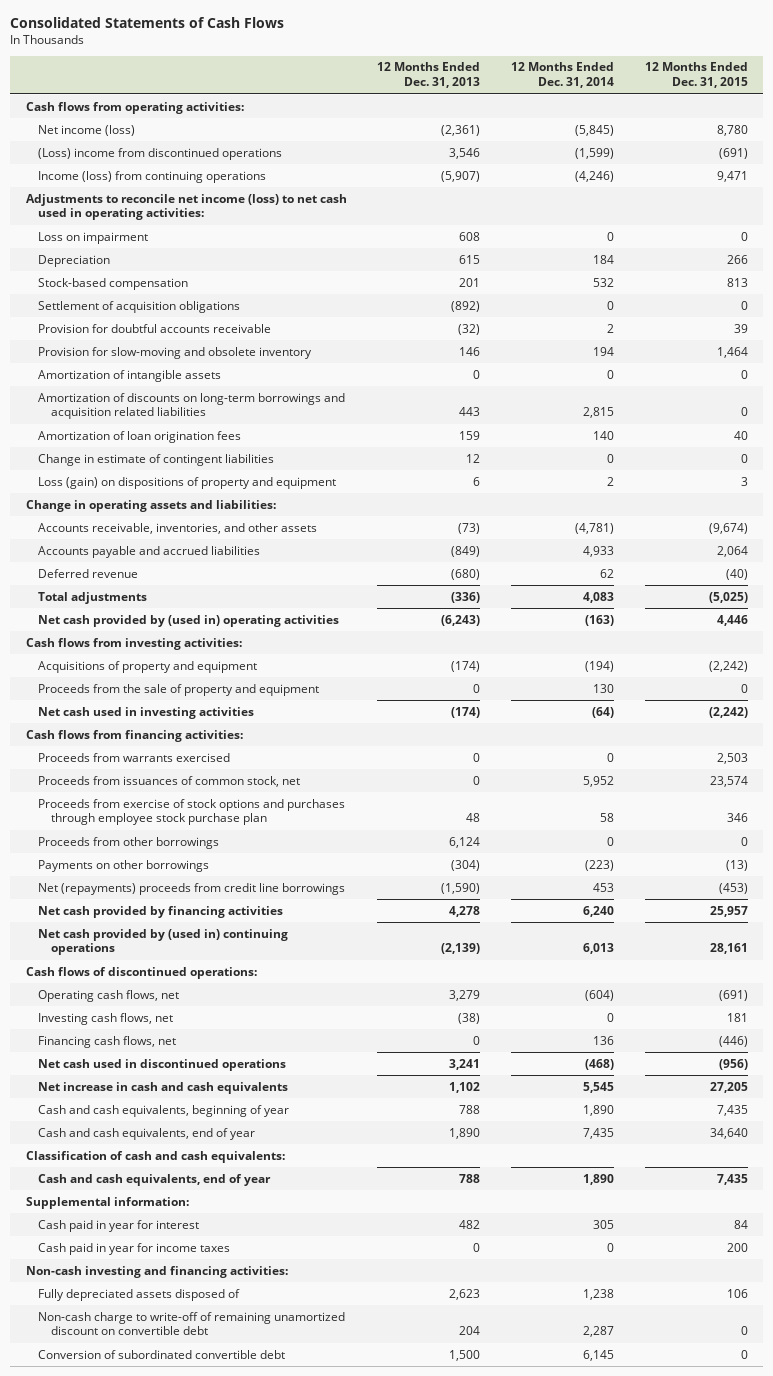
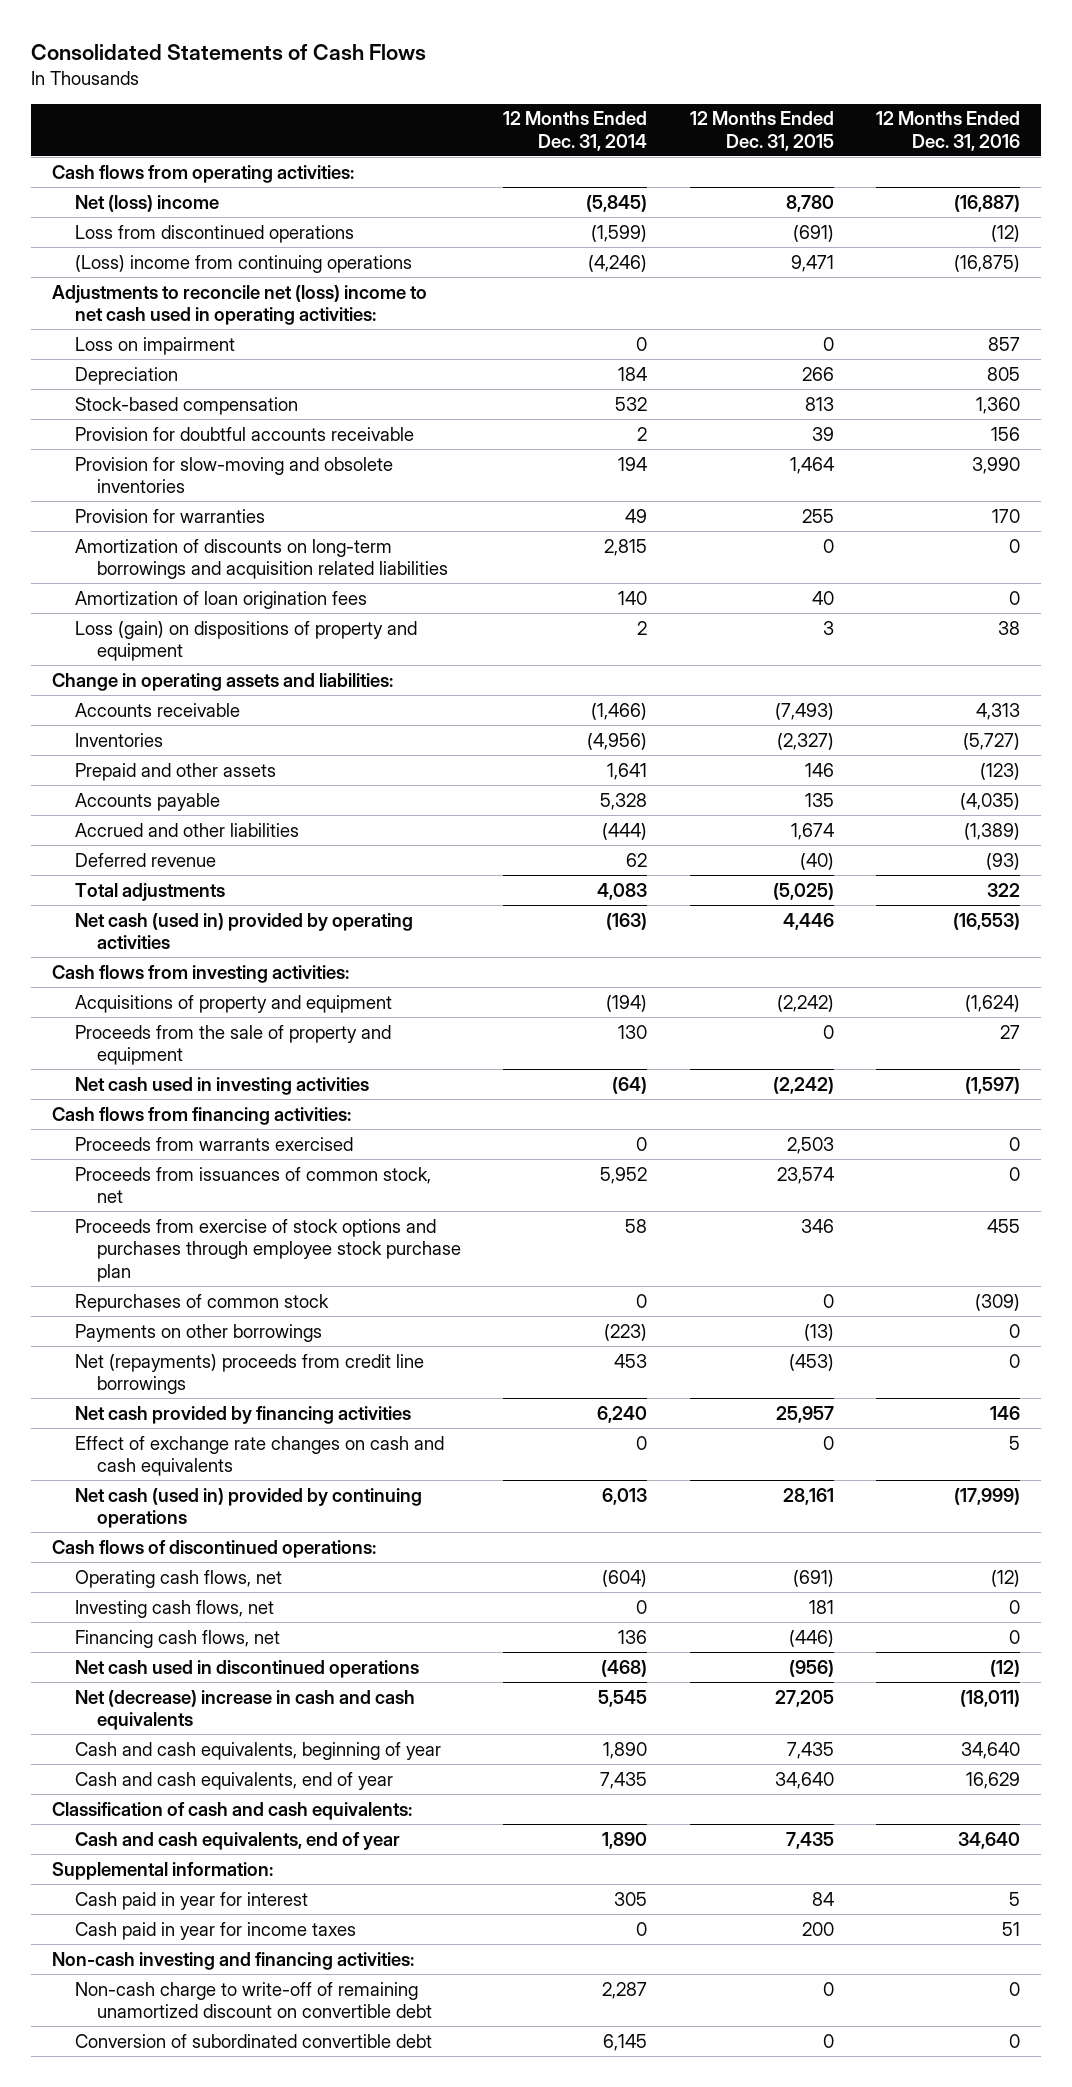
[377,62,481,89] 12 Months Ended Dec. 31, 2013 -> none
none -> [876,111,1021,151] 12 Months Ended Dec. 31, 2016
[38,124,136,136] Net income (loss) -> [74,194,219,212] Net (loss) income
[38,147,283,160] (Loss) income from discontinued operations -> [74,224,354,243] Loss from discontinued operations
[38,170,267,183] Income (loss) from continuing operations -> [74,254,412,273] (Loss) income from continuing operations
[25,193,347,221] Adjustments to reconcile net income (loss) to net cash used in operating activities: -> [52,284,428,326] Adjustments to reconcile net (loss) income to net cash used in operating activities:
[38,300,241,313] Settlement of acquisition obligations -> none
[38,369,222,382] Amortization of intangible assets -> none
[38,346,313,359] Provision for slow-moving and obsolete inventory -> [74,456,393,494] Provision for slow-moving and obsolete inventories
none -> [74,508,265,523] Provision for warranties
[38,453,275,466] Change in estimate of contingent liabilities -> none
[38,522,318,534] Accounts receivable, inventories, and other assets -> none
none -> [74,702,240,717] Accounts receivable
none -> [74,732,163,747] Inventories
none -> [74,762,276,781] Prepaid and other assets
[38,545,261,558] Accounts payable and accrued liabilities -> [74,792,220,811] Accounts payable
[582,545,614,557] 4,933 -> [600,792,648,810] 5,328
[716,545,748,557] 2,064 -> [804,792,834,807] 135
none -> [74,822,299,837] Accrued and other liabilities
[38,614,340,627] Net cash provided by (used in) operating activities -> [74,912,413,950] Net cash (used in) provided by operating activities
[38,836,220,849] Proceeds from other borrowings -> none
none -> [74,1293,329,1312] Repurchases of common stock
none -> [74,1435,444,1477] Effect of exchange rate changes on cash and cash equivalents
[38,928,289,956] Net cash provided by (used in) continuing operations -> [74,1487,422,1529] Net cash (used in) provided by continuing operations
[38,1081,289,1094] Net increase in cash and cash equivalents -> [74,1689,415,1731] Net (decrease) increase in cash and cash equivalents
[38,1288,241,1301] Fully depreciated assets disposed of -> none

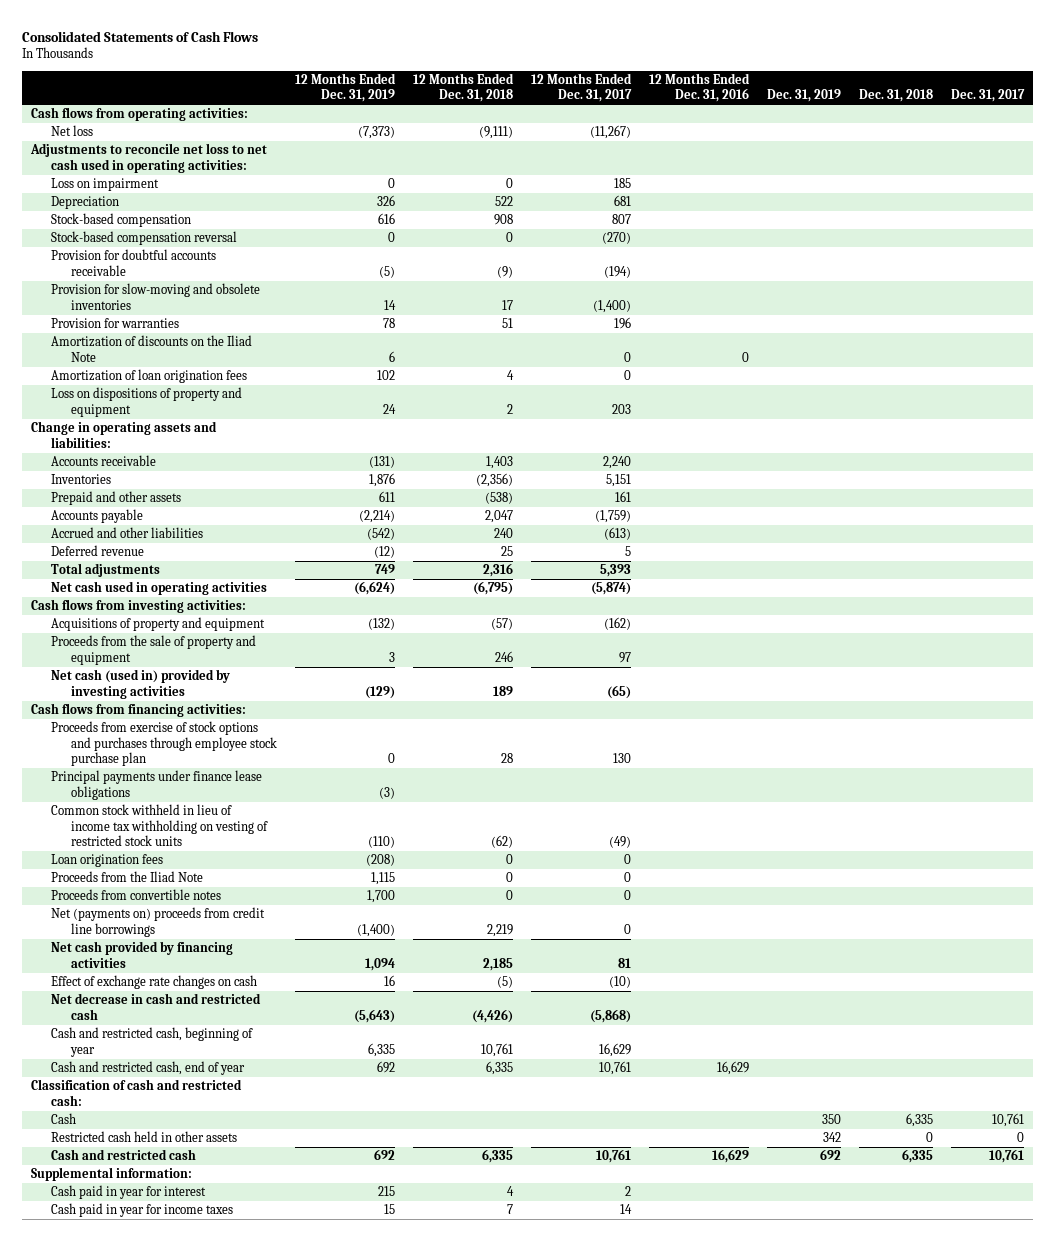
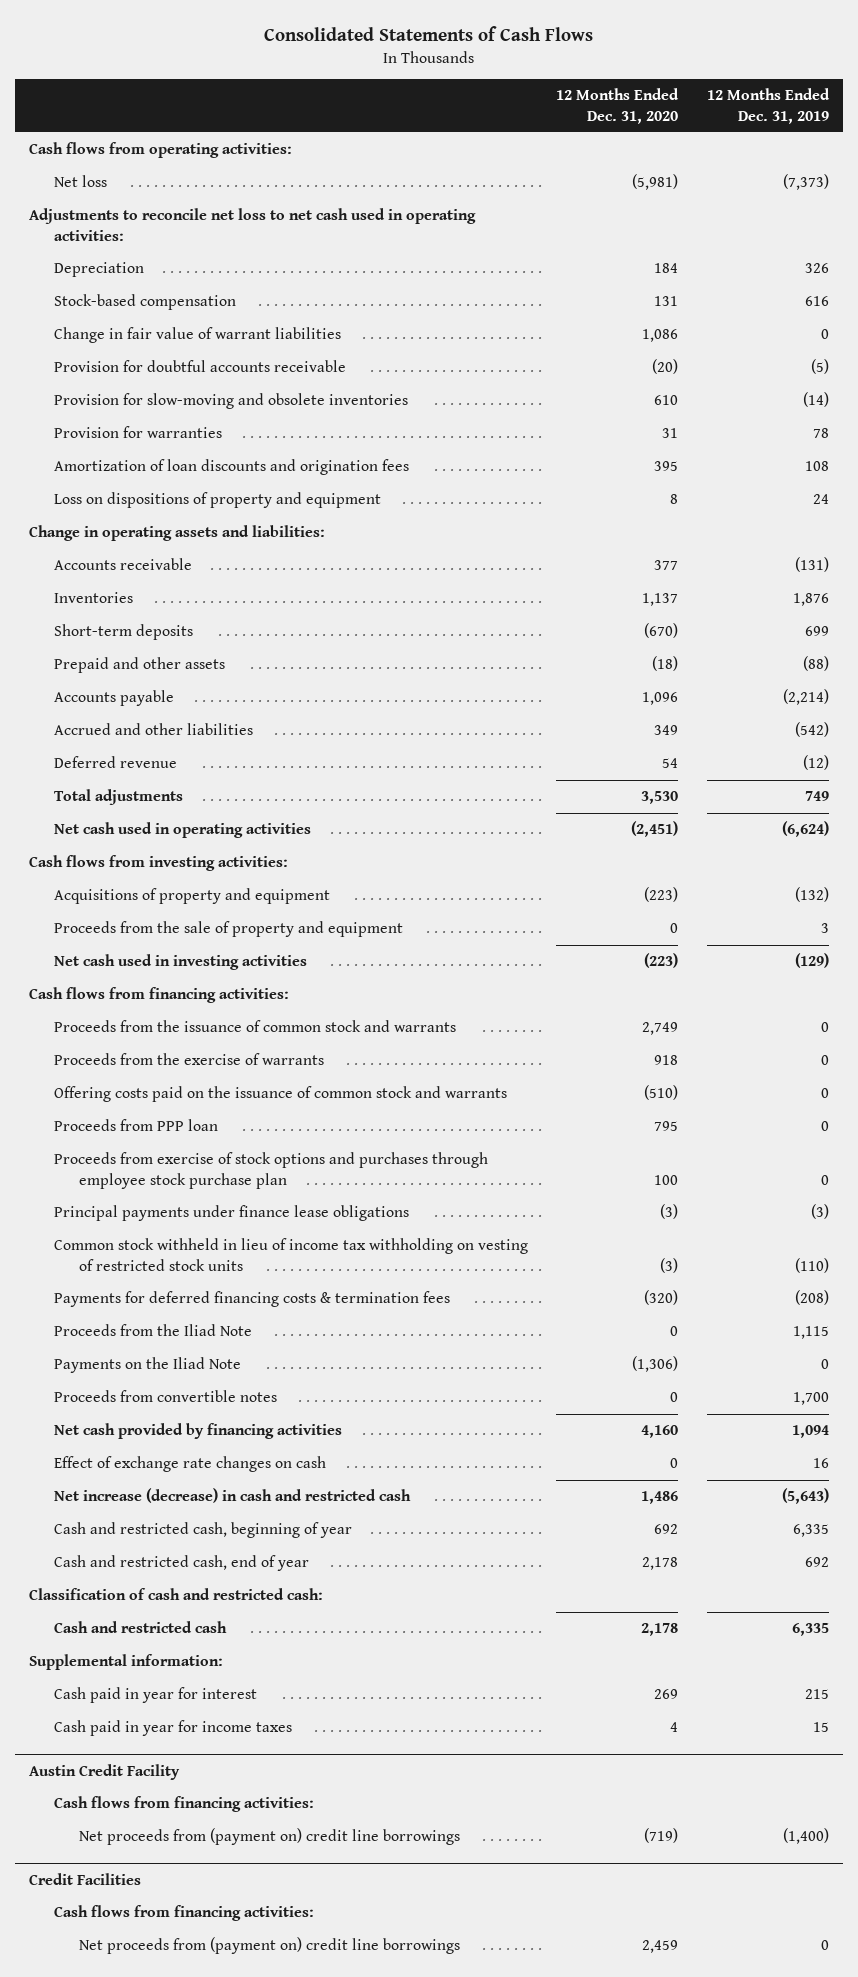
[412,73,514,103] 12 Months Ended Dec. 31, 2018 -> none
[530,73,632,103] 12 Months Ended Dec. 31, 2017 -> none
[648,73,750,103] 12 Months Ended Dec. 31, 2016 -> none
[766,89,841,103] Dec. 31, 2019 -> none
[858,89,933,103] Dec. 31, 2018 -> none
[950,89,1025,103] Dec. 31, 2017 -> none
none -> [556,88,680,124] 12 Months Ended Dec. 31, 2020
[51,178,160,192] Loss on impairment -> none
[51,231,238,246] Stock-based compensation reversal -> none
none -> [54,327,342,344] Change in fair value of warrant liabilities
[383,299,396,310] 14 -> [802,392,829,408] (14)
[51,369,248,384] Amortization of loan origination fees -> none
[51,335,253,362] Amortization of discounts on the Iliad Note -> [54,459,410,476] Amortization of loan discounts and origination fees
[388,350,395,362] 6 -> [804,461,829,472] 108
none -> [54,624,194,641] Short-term deposits
[378,491,395,503] 611 -> [802,656,829,672] (88)
[51,669,231,699] Net cash (used in) provided by investing activities -> [54,954,308,971] Net cash used in investing activities
none -> [54,1020,457,1033] Proceeds from the issuance of common stock and warrants
none -> [54,1053,325,1066] Proceeds from the exercise of warrants
none -> [54,1086,508,1103] Offering costs paid on the issuance of common stock and warrants
none -> [54,1119,219,1132] Proceeds from PPP loan
[51,854,164,868] Loan origination fees -> none
none -> [54,1291,451,1308] Payments for deferred financing costs & termination fees
none -> [54,1357,242,1374] Payments on the Iliad Note
[51,907,266,937] Net (payments on) proceeds from credit line borrowings -> none
[51,993,262,1020] Net decrease in cash and restricted cash -> [54,1488,412,1504] Net increase (decrease) in cash and restricted cash
[51,1113,77,1125] Cash -> none
[51,1131,238,1143] Restricted cash held in other assets -> none
[373,1149,395,1161] 692 -> [791,1623,829,1637] 6,335
none -> [29,1763,181,1780] Austin Credit Facility
none -> [54,1796,315,1813] Cash flows from financing activities:
none -> [79,1828,461,1846] Net proceeds from (payment on) credit line borrowings
none -> [29,1872,142,1885] Credit Facilities
none -> [54,1905,315,1922] Cash flows from financing activities:
none -> [79,1937,461,1955] Net proceeds from (payment on) credit line borrowings

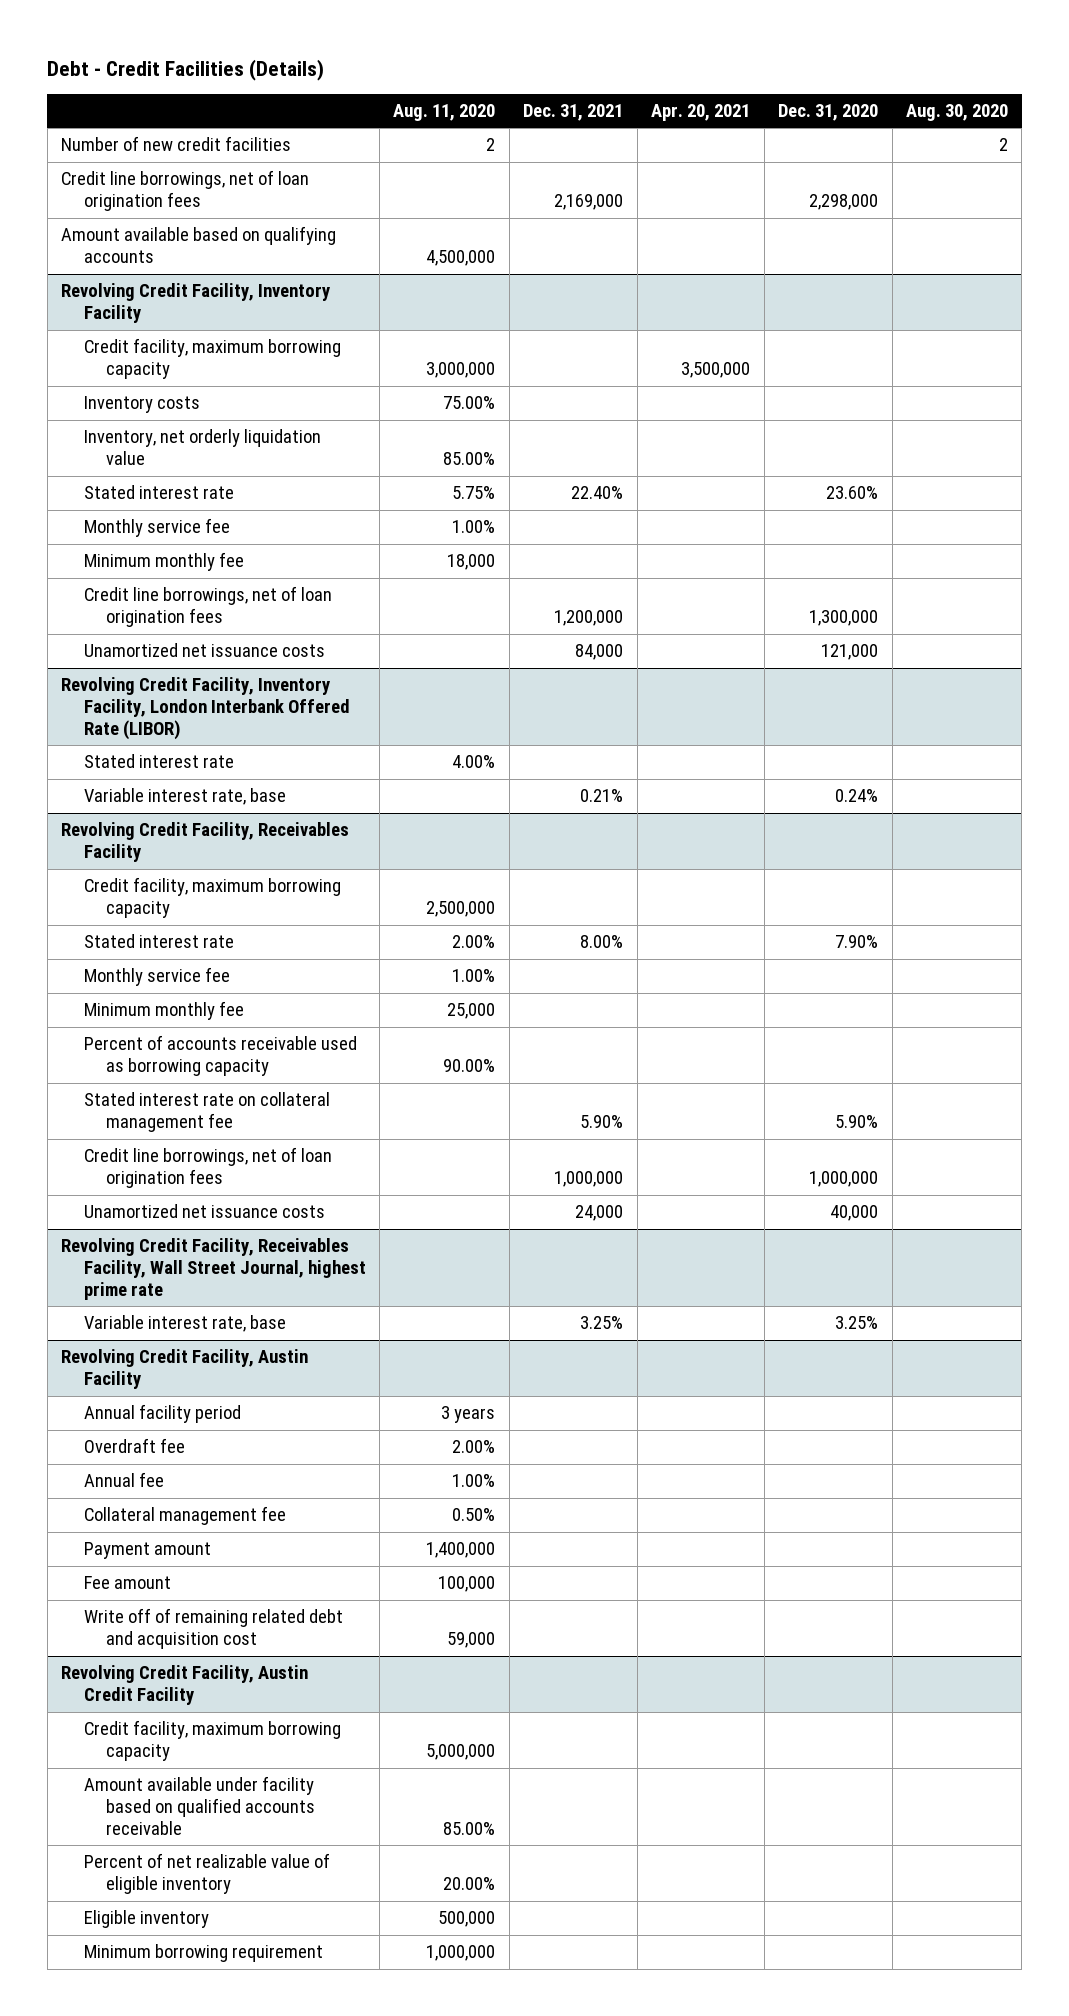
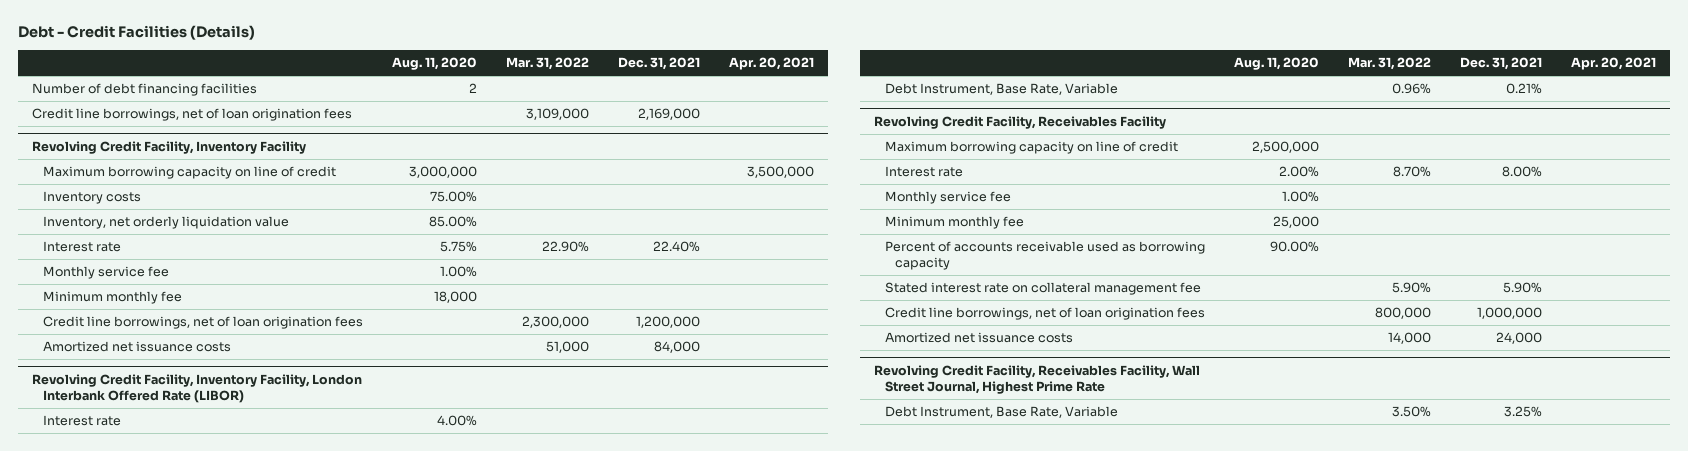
[778,104,879,122] Dec. 31, 2020 -> none
[906,104,1009,122] Aug. 30, 2020 -> none
none -> [505,57,589,71] Mar. 31, 2022
[61,136,292,152] Number of new credit facilities -> [32,83,258,97] Number of debt financing facilities
[61,226,337,264] Amount available based on qualifying accounts -> none
[83,338,341,380] Credit facility, maximum borrowing capacity -> [42,166,336,180] Maximum borrowing capacity on line of credit
[83,485,234,500] Stated interest rate -> [42,241,121,253] Interest rate
[83,643,325,658] Unamortized net issuance costs -> [42,341,231,353] Amortized net issuance costs
[83,754,234,769] Stated interest rate -> [42,415,121,427] Interest rate
[83,788,286,806] Variable interest rate, base -> [884,83,1118,96] Debt Instrument, Base Rate, Variable
[83,877,341,919] Credit facility, maximum borrowing capacity -> [884,141,1178,155] Maximum borrowing capacity on line of credit
[83,934,234,949] Stated interest rate -> [884,166,963,178] Interest rate
[61,1349,309,1390] Revolving Credit Facility, Austin Facility -> none
[83,1404,241,1424] Annual facility period -> none
[83,1438,185,1454] Overdraft fee -> none
[83,1472,164,1488] Annual fee -> none
[83,1506,286,1526] Collateral management fee -> none
[83,1542,211,1560] Payment amount -> none
[83,1576,171,1590] Fee amount -> none
[83,1608,343,1650] Write off of remaining related debt and acquisition cost -> none
[61,1665,309,1706] Revolving Credit Facility, Austin Credit Facility -> none
[83,1720,341,1762] Credit facility, maximum borrowing capacity -> none
[83,1776,315,1836] Amount available under facility based on qualified accounts receivable -> none
[83,1853,330,1895] Percent of net realizable value of eligible inventory -> none
[83,1910,209,1929] Eligible inventory -> none
[83,1944,323,1963] Minimum borrowing requirement -> none
[83,1204,325,1219] Unamortized net issuance costs -> [884,332,1073,344] Amortized net issuance costs
[61,1238,366,1301] Revolving Credit Facility, Receivables Facility, Wall Street Journal, highest prime rate -> [874,365,1201,395] Revolving Credit Facility, Receivables Facility, Wall Street Journal, Highest Prime Rate
[83,1315,286,1333] Variable interest rate, base -> [884,406,1118,419] Debt Instrument, Base Rate, Variable

